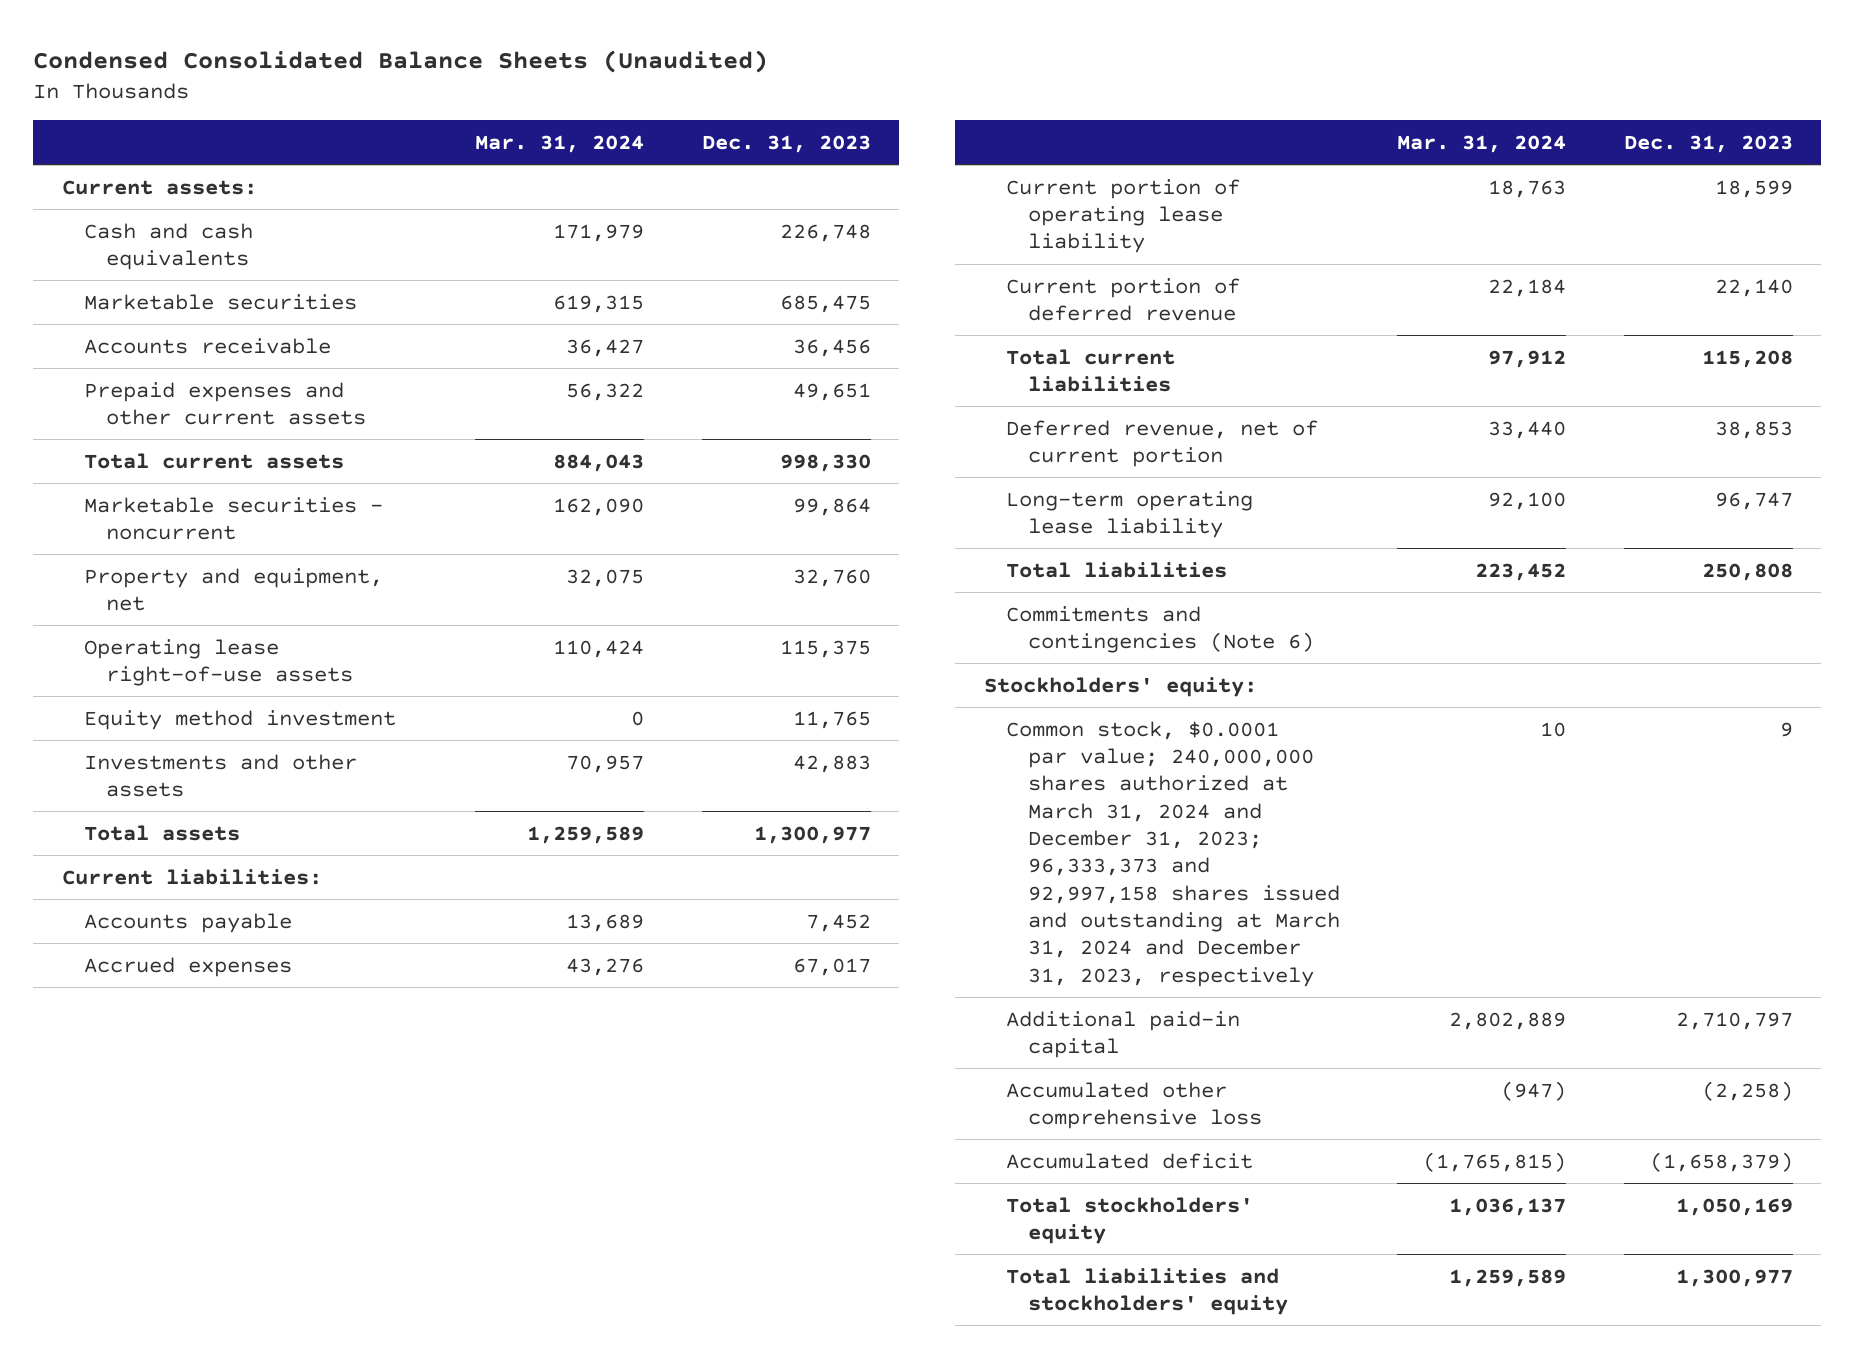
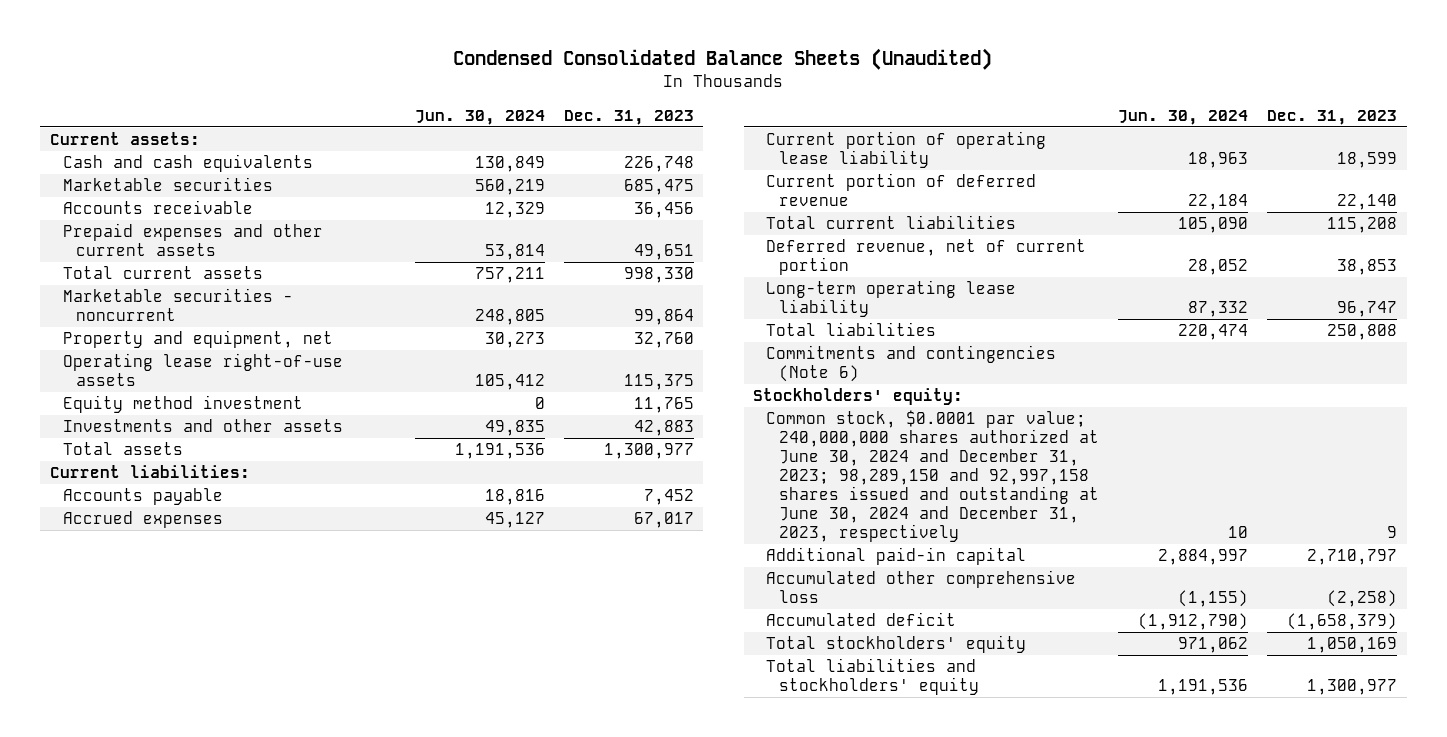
[475,134,645,153] Mar. 31, 2024 -> none
none -> [414,109,545,125] Jun. 30, 2024
[1005,720,1340,987] Common stock, $0.0001 par value; 240,000,000 shares authorized at March 31, 2024 and December 31, 2023; 96,333,373 and 92,997,158 shares issued and outstanding at March 31, 2024 and December 31, 2023, respectively -> [766,410,1100,543] Common stock, $0.0001 par value; 240,000,000 shares authorized at June 30, 2024 and December 31, 2023; 98,289,150 and 92,997,158 shares issued and outstanding at June 30, 2024 and December 31, 2023, respectively

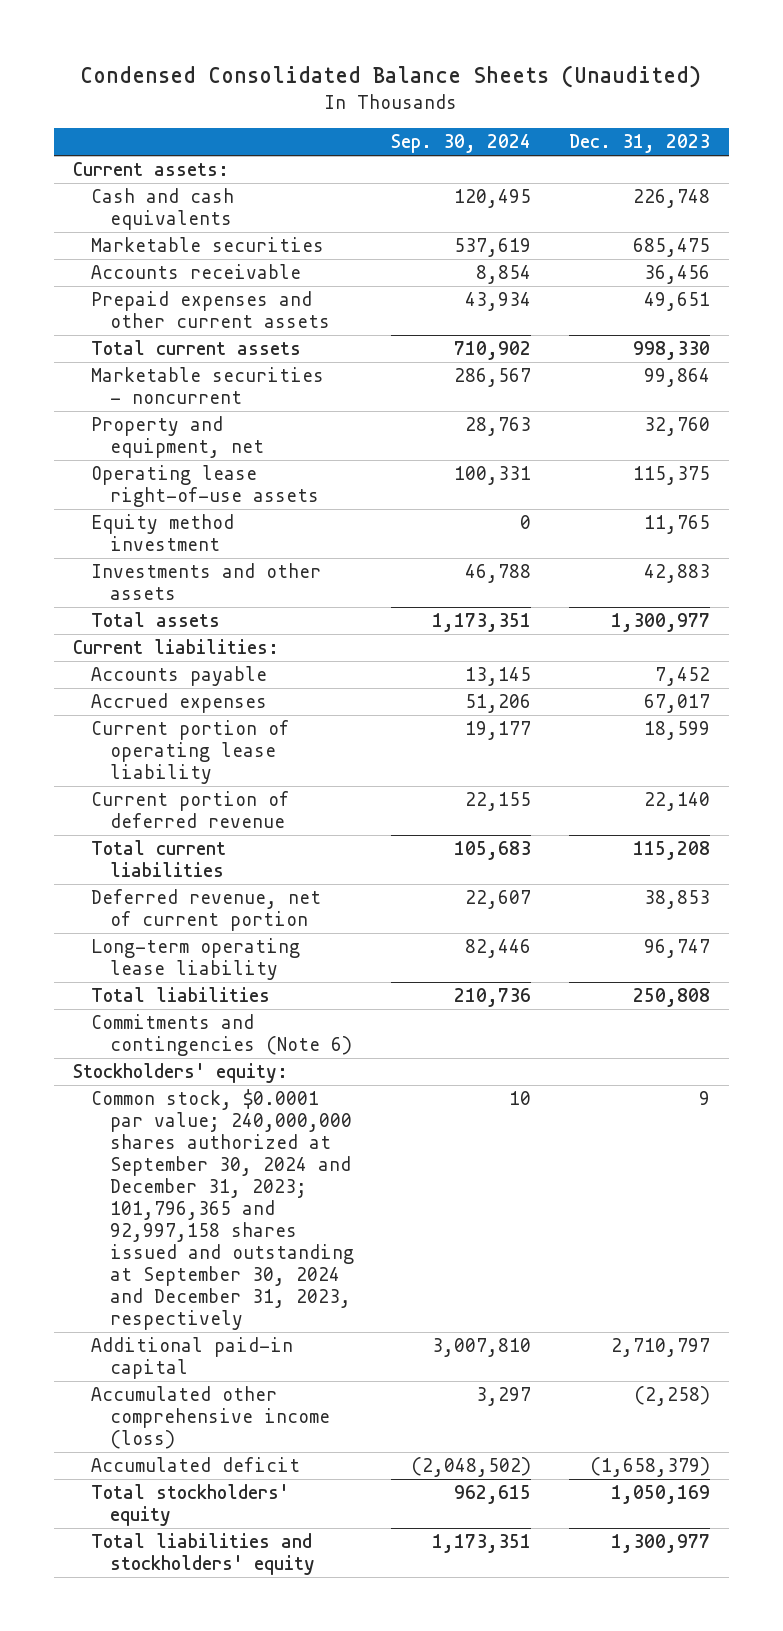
[414,109,545,125] Jun. 30, 2024 -> none
none -> [391,134,532,154] Sep. 30, 2024
[766,410,1100,543] Common stock, $0.0001 par value; 240,000,000 shares authorized at June 30, 2024 and December 31, 2023; 98,289,150 and 92,997,158 shares issued and outstanding at June 30, 2024 and December 31, 2023, respectively -> [91,1089,354,1330] Common stock, $0.0001 par value; 240,000,000 shares authorized at September 30, 2024 and December 31, 2023; 101,796,365 and 92,997,158 shares issued and outstanding at September 30, 2024 and December 31, 2023, respectively
[766,570,1077,604] Accumulated other comprehensive loss -> [91,1386,330,1450] Accumulated other comprehensive income (loss)

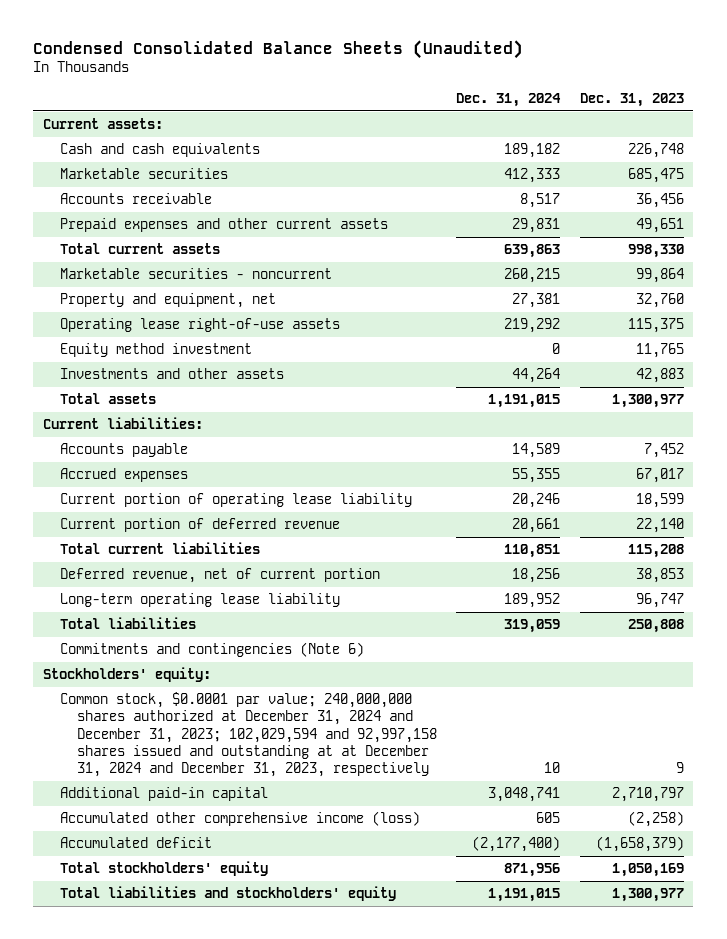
[391,134,532,154] Sep. 30, 2024 -> none
none -> [456,92,562,107] Dec. 31, 2024
[91,1089,354,1330] Common stock, $0.0001 par value; 240,000,000 shares authorized at September 30, 2024 and December 31, 2023; 101,796,365 and 92,997,158 shares issued and outstanding at September 30, 2024 and December 31, 2023, respectively -> [60,692,438,777] Common stock, $0.0001 par value; 240,000,000 shares authorized at December 31, 2024 and December 31, 2023; 102,029,594 and 92,997,158 shares issued and outstanding at at December 31, 2024 and December 31, 2023, respectively

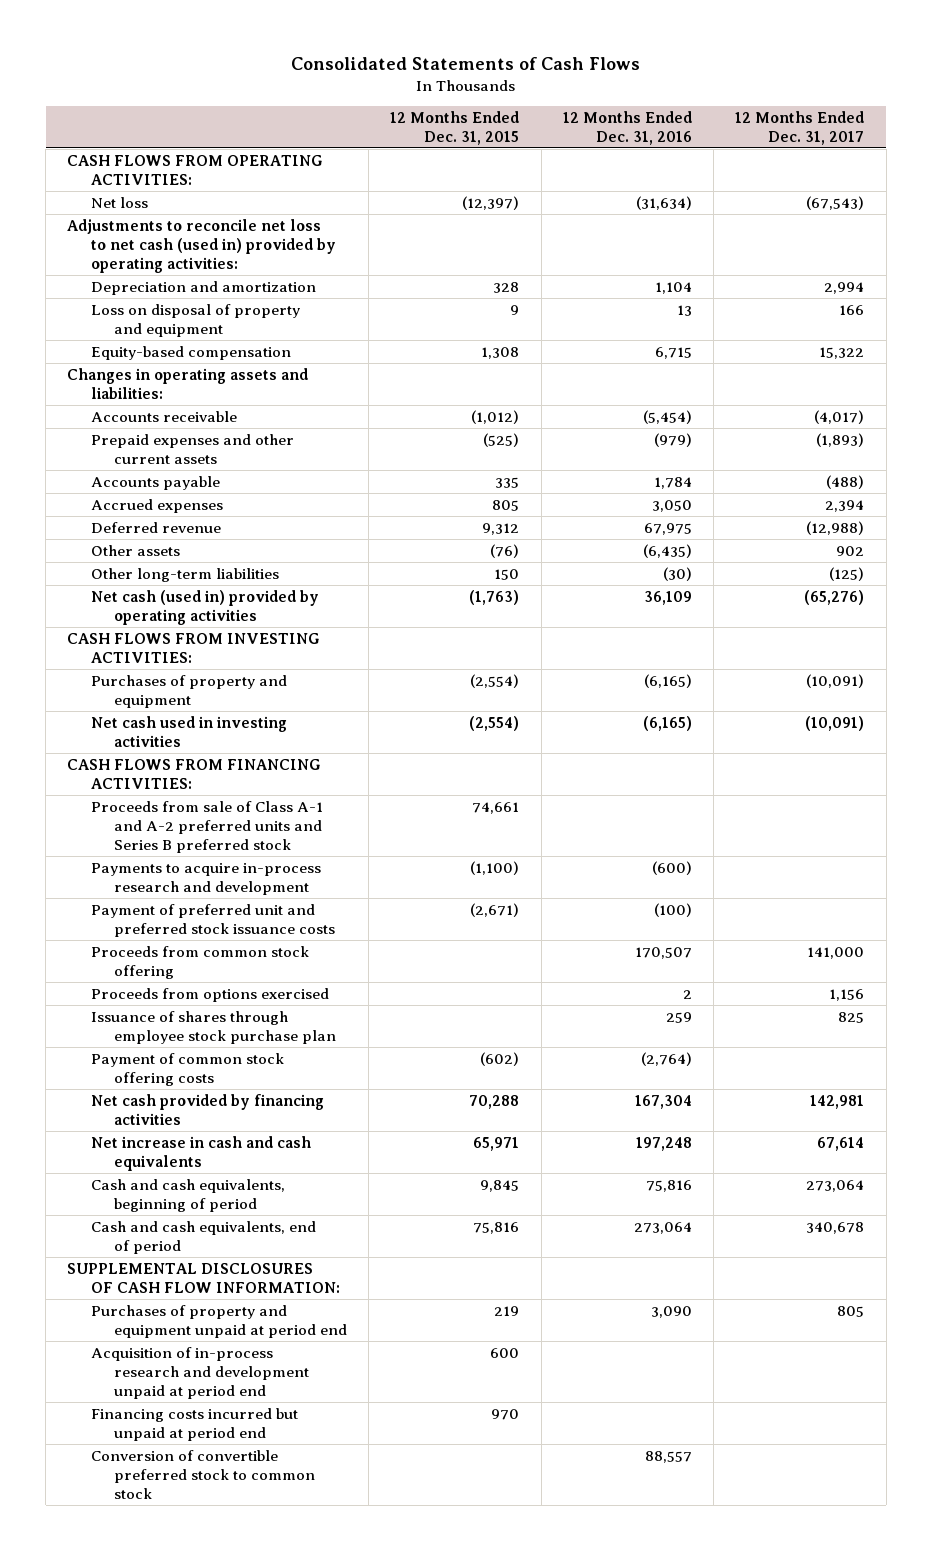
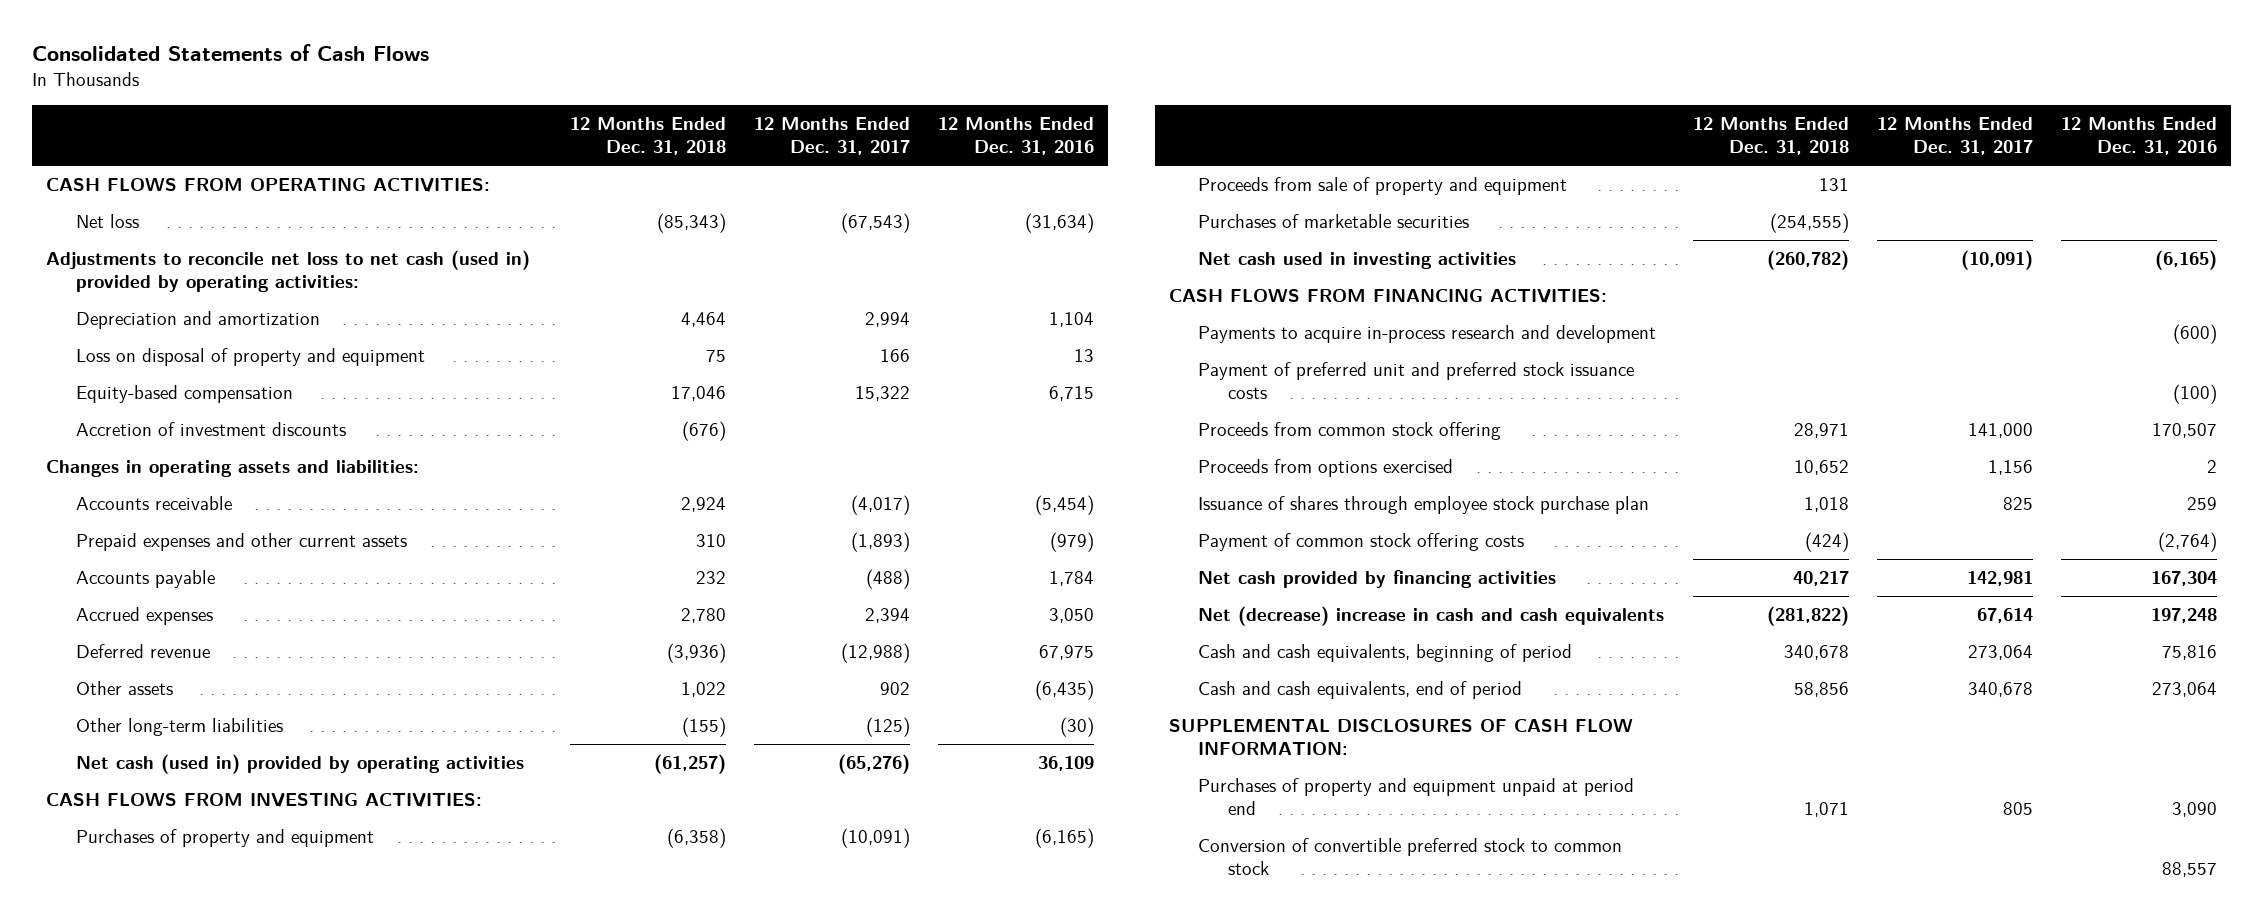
[390,110,520,145] 12 Months Ended Dec. 31, 2015 -> none
none -> [570,117,727,156] 12 Months Ended Dec. 31, 2018
none -> [75,422,346,437] Accretion of investment discounts
none -> [1198,177,1568,196] Proceeds from sale of property and equipment
none -> [1198,214,1470,229] Purchases of marketable securities
[90,800,323,853] Proceeds from sale of Class A-1 and A-2 preferred units and Series B preferred stock -> none
[90,1135,311,1171] Net increase in cash and cash equivalents -> [1198,606,1665,627] Net (decrease) increase in cash and cash equivalents
[90,1346,309,1399] Acquisition of in-process research and development unpaid at period end -> none
[90,1407,298,1441] Financing costs incurred but unpaid at period end -> none

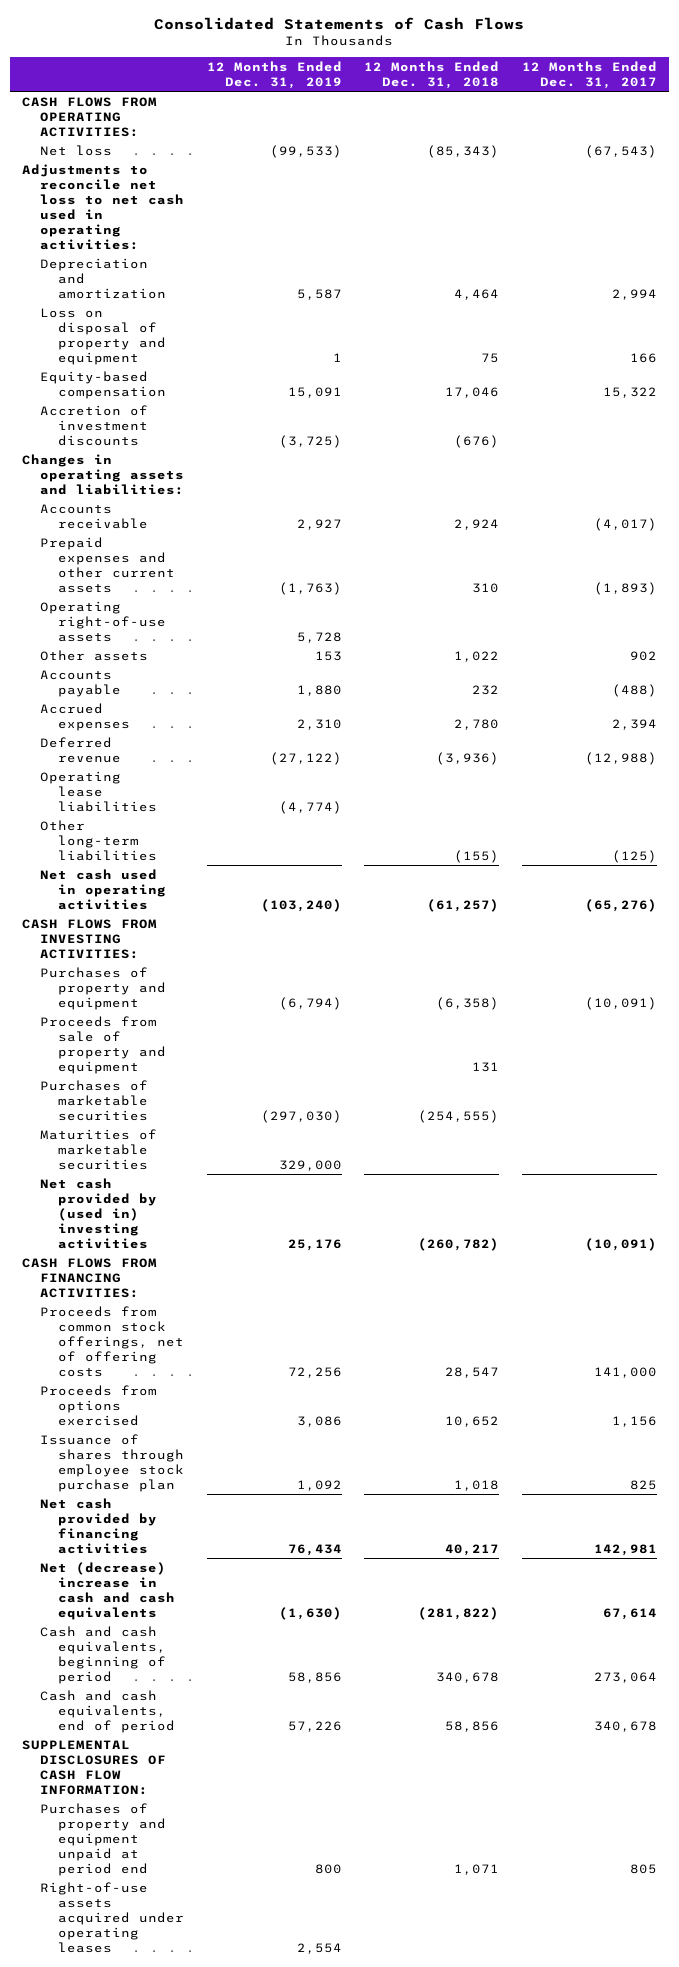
[938,117,1095,156] 12 Months Ended Dec. 31, 2016 -> none
none -> [206,60,342,89] 12 Months Ended Dec. 31, 2019
[46,250,531,293] Adjustments to reconcile net loss to net cash (used in) provided by operating activities: -> [21,163,184,250] Adjustments to reconcile net loss to net cash used in operating activities:
none -> [39,600,166,642] Operating right-of-use assets
[75,681,173,696] Other assets -> [39,649,148,661] Other assets
none -> [39,770,157,812] Operating lease liabilities
[75,754,524,775] Net cash (used in) provided by operating activities -> [39,868,166,910] Net cash used in operating activities
none -> [39,1128,157,1170] Maturities of marketable securities
[1198,252,1517,270] Net cash used in investing activities -> [39,1177,157,1249] Net cash provided by (used in) investing activities
[1198,325,1657,344] Payments to acquire in-process research and development -> none
[1198,362,1635,400] Payment of preferred unit and preferred stock issuance costs -> none
[1198,422,1502,441] Proceeds from common stock offering -> [39,1305,184,1377] Proceeds from common stock offerings, net of offering costs
[1793,423,1849,439] 28,971 -> [445,1366,500,1378] 28,547
[1198,533,1525,552] Payment of common stock offering costs -> none
[1198,838,1623,876] Conversion of convertible preferred stock to common stock -> none
none -> [39,1881,184,1953] Right-of-use assets acquired under operating leases

